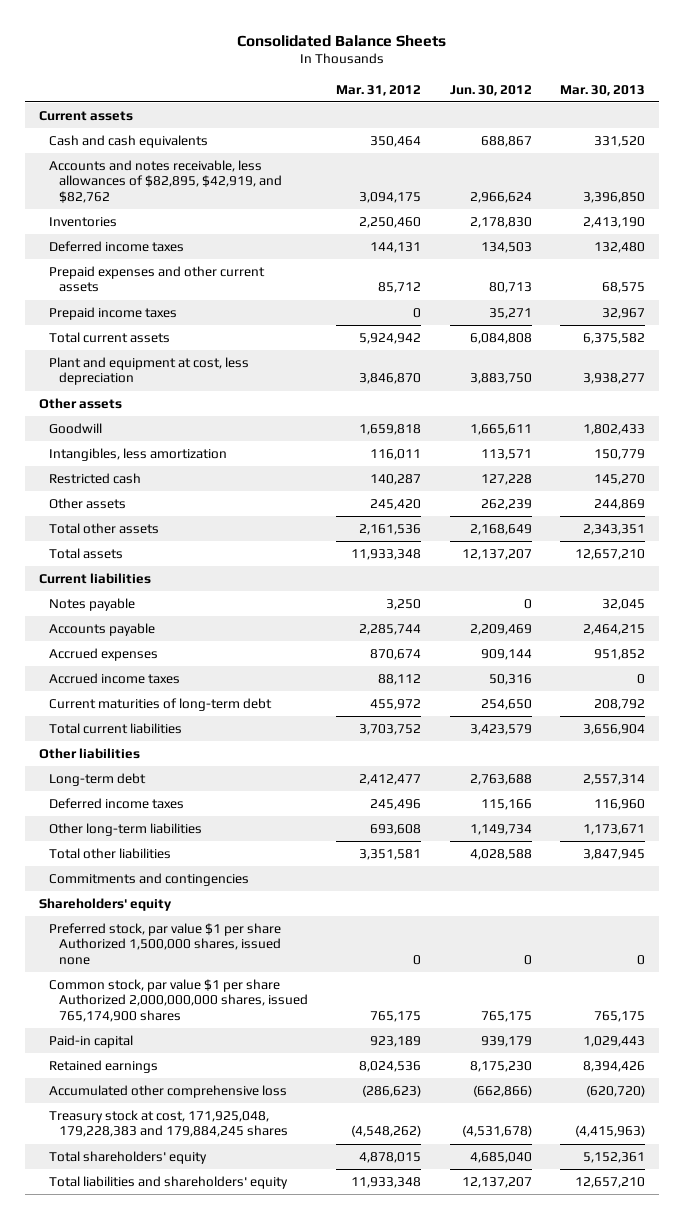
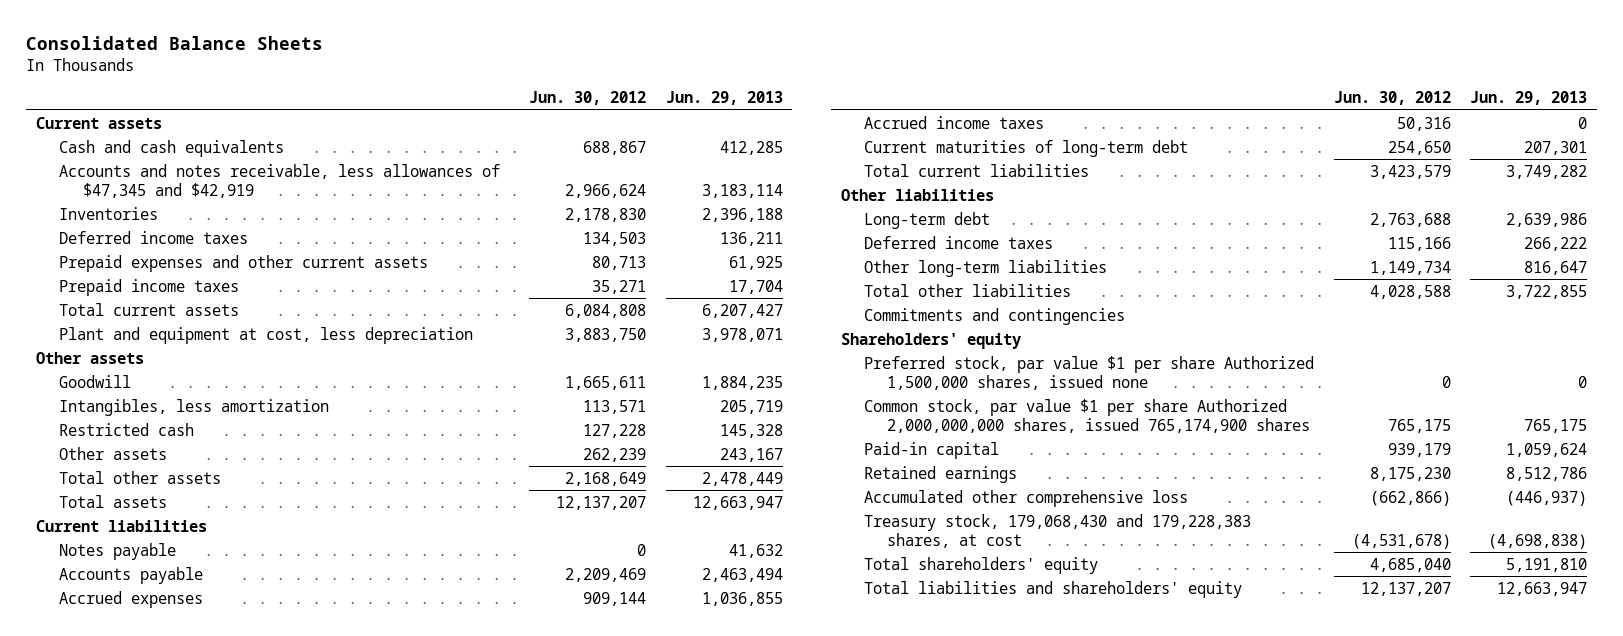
[336,84,422,96] Mar. 31, 2012 -> none
[559,84,645,96] Mar. 30, 2013 -> none
none -> [665,91,783,106] Jun. 29, 2013
[49,159,283,203] Accounts and notes receivable, less allowances of $82,895, $42,919, and $82,762 -> [59,163,501,198] Accounts and notes receivable, less allowances of $47,345 and $42,919
[49,1109,289,1138] Treasury stock at cost, 171,925,048, 179,228,383 and 179,884,245 shares -> [863,513,1251,548] Treasury stock, 179,068,430 and 179,228,383 shares, at cost

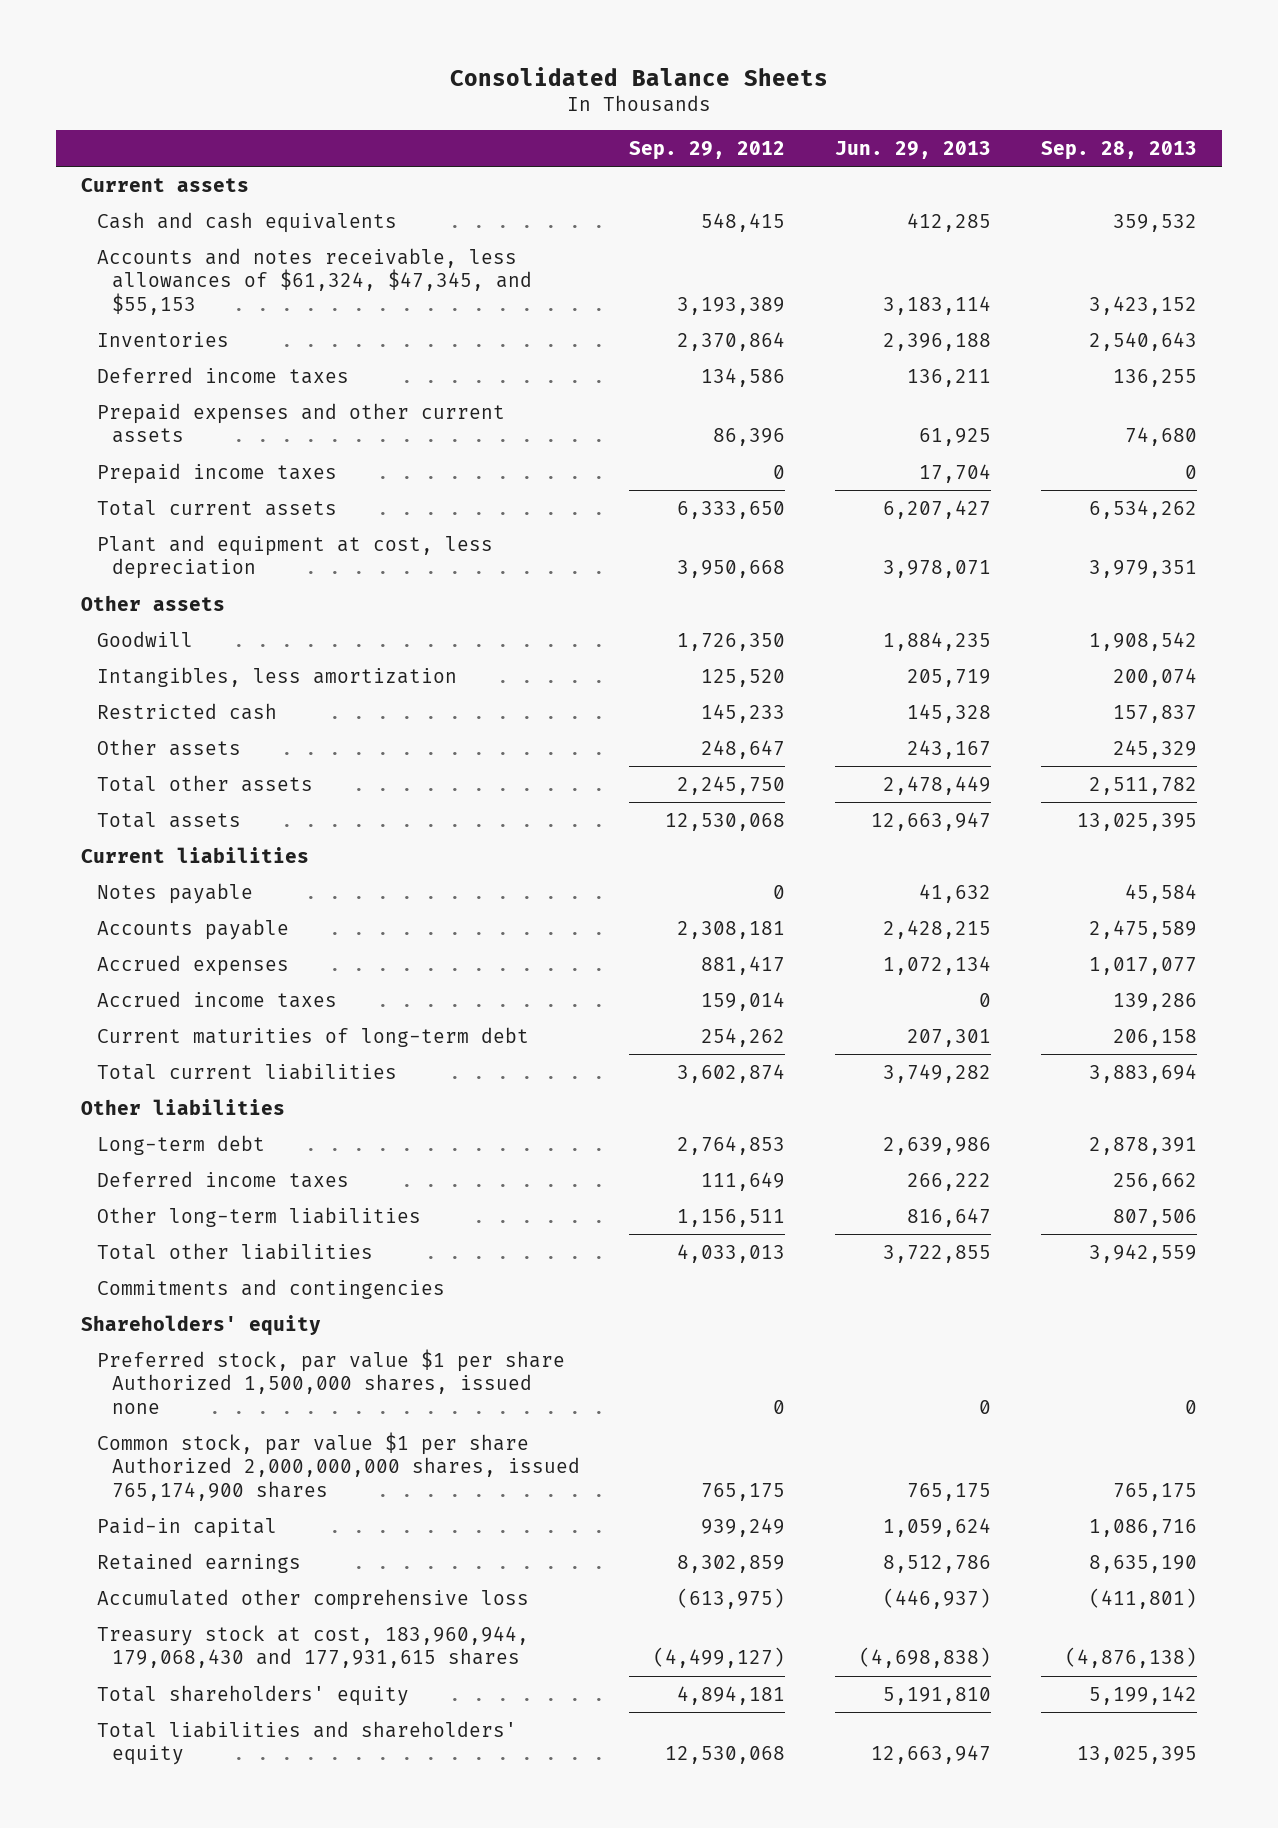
[529,91,647,106] Jun. 30, 2012 -> none
none -> [629,140,786,160] Sep. 29, 2012
none -> [1040,140,1197,160] Sep. 28, 2013
[59,163,501,198] Accounts and notes receivable, less allowances of $47,345 and $42,919 -> [96,247,532,315] Accounts and notes receivable, less allowances of $61,324, $47,345, and $55,153
[701,567,783,582] 2,463,494 -> [883,919,992,939] 2,428,215
[701,591,783,606] 1,036,855 -> [883,955,992,975] 1,072,134
[863,513,1251,548] Treasury stock, 179,068,430 and 179,228,383 shares, at cost -> [96,1624,529,1669] Treasury stock at cost, 183,960,944, 179,068,430 and 177,931,615 shares

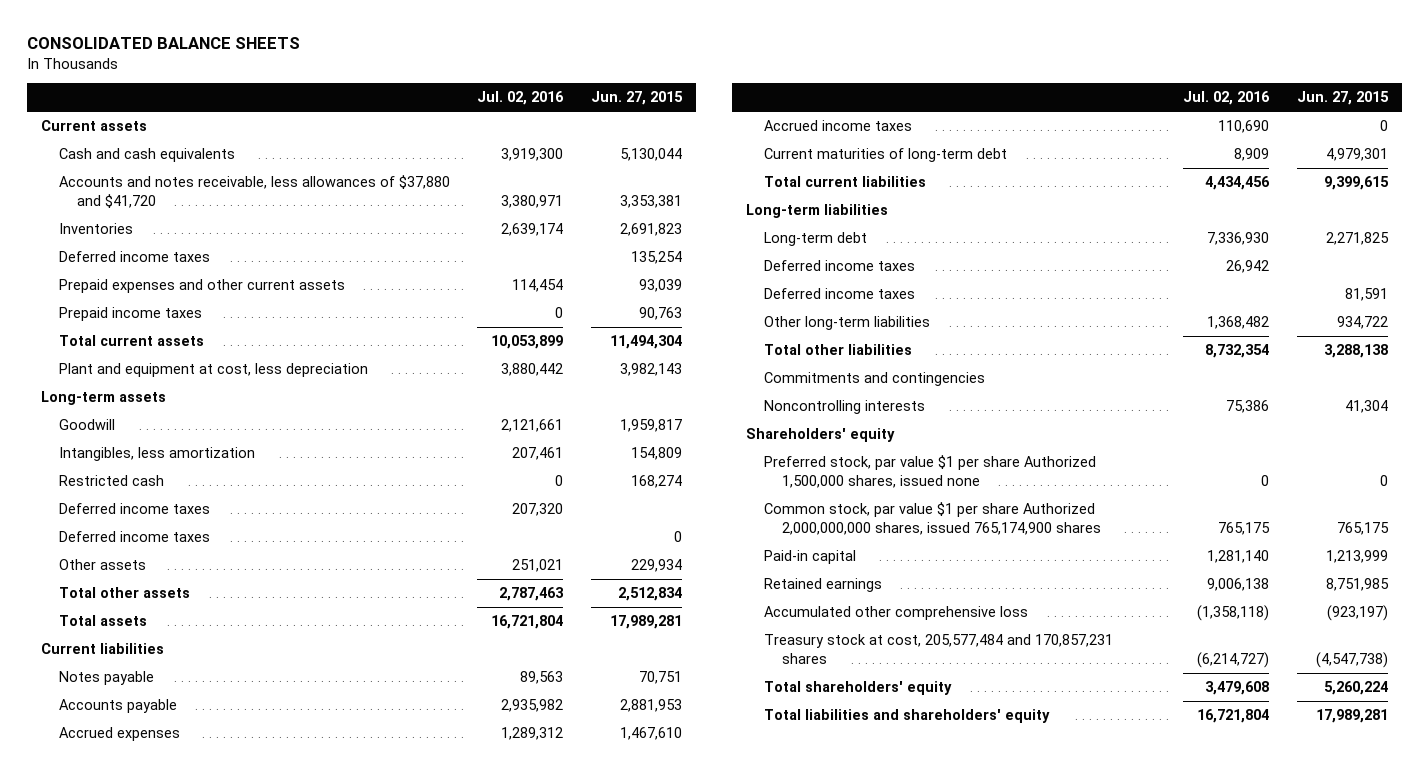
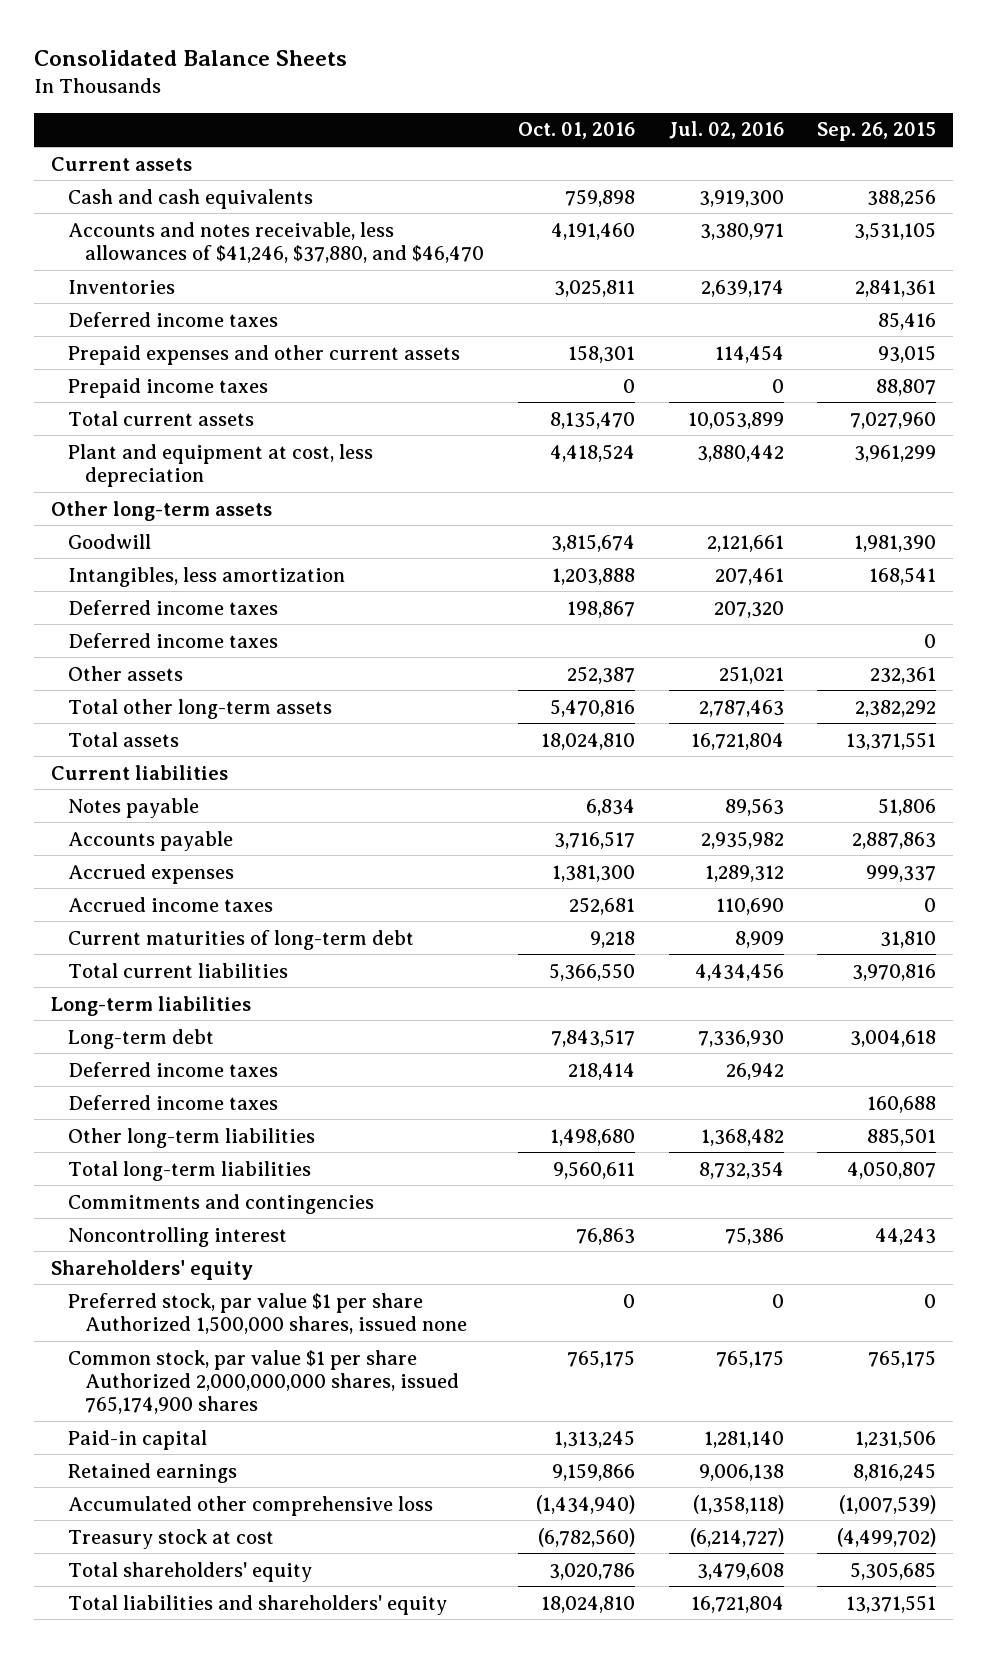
[26,37,300,50] CONSOLIDATED BALANCE SHEETS -> [34,49,348,66] Consolidated Balance Sheets
[591,91,684,106] Jun. 27, 2015 -> none
none -> [517,122,635,140] Oct. 01, 2016
none -> [817,122,937,142] Sep. 26, 2015
[58,175,450,208] Accounts and notes receivable, less allowances of $37,880 and $41,720 -> [68,221,485,263] Accounts and notes receivable, less allowances of $41,246, $37,880, and $46,470
[40,391,166,406] Long-term assets -> [51,500,273,521] Other long-term assets
[58,475,164,487] Restricted cash -> none
[58,587,190,599] Total other assets -> [68,698,333,719] Total other long-term assets
[764,344,913,356] Total other liabilities -> [68,1160,312,1181] Total long-term liabilities
[764,400,926,415] Noncontrolling interests -> [68,1226,288,1247] Noncontrolling interest
[764,634,1114,664] Treasury stock at cost, 205,577,484 and 170,857,231 shares -> [68,1528,275,1549] Treasury stock at cost

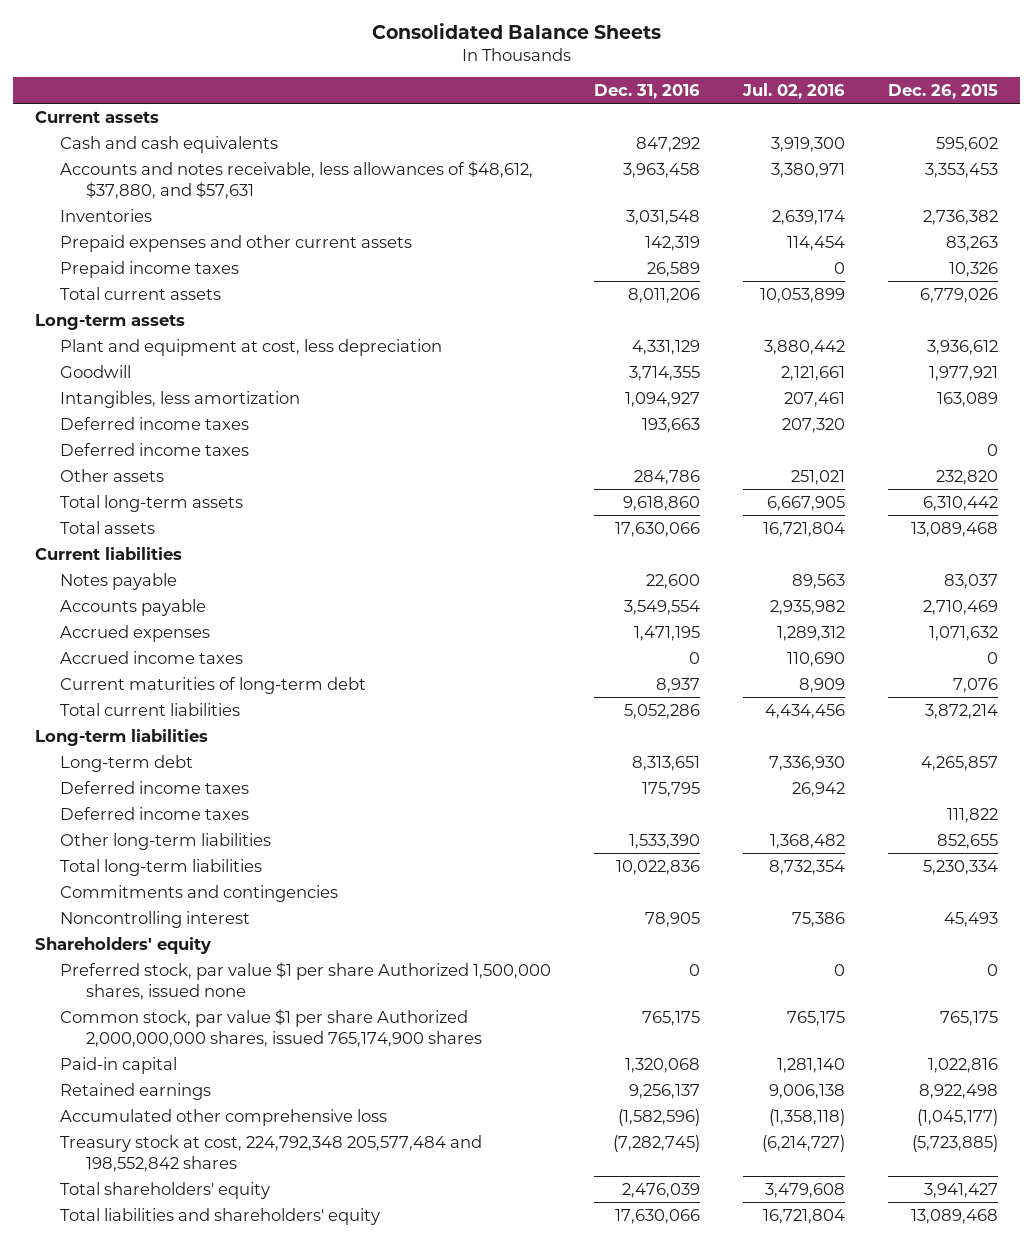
[517,122,635,140] Oct. 01, 2016 -> none
[817,122,937,142] Sep. 26, 2015 -> none
none -> [594,83,701,99] Dec. 31, 2016
none -> [888,83,999,99] Dec. 26, 2015
[68,221,485,263] Accounts and notes receivable, less allowances of $41,246, $37,880, and $46,470 -> [60,160,534,200] Accounts and notes receivable, less allowances of $48,612, $37,880, and $57,631
[68,311,279,327] Deferred income taxes -> none
none -> [34,313,185,330] Long-term assets
[51,500,273,521] Other long-term assets -> none
[68,698,333,719] Total other long-term assets -> [60,494,244,512] Total long-term assets
[698,699,784,717] 2,787,463 -> [767,495,846,511] 6,667,905
[68,1528,275,1549] Treasury stock at cost -> [60,1134,483,1173] Treasury stock at cost, 224,792,348 205,577,484 and 198,552,842 shares

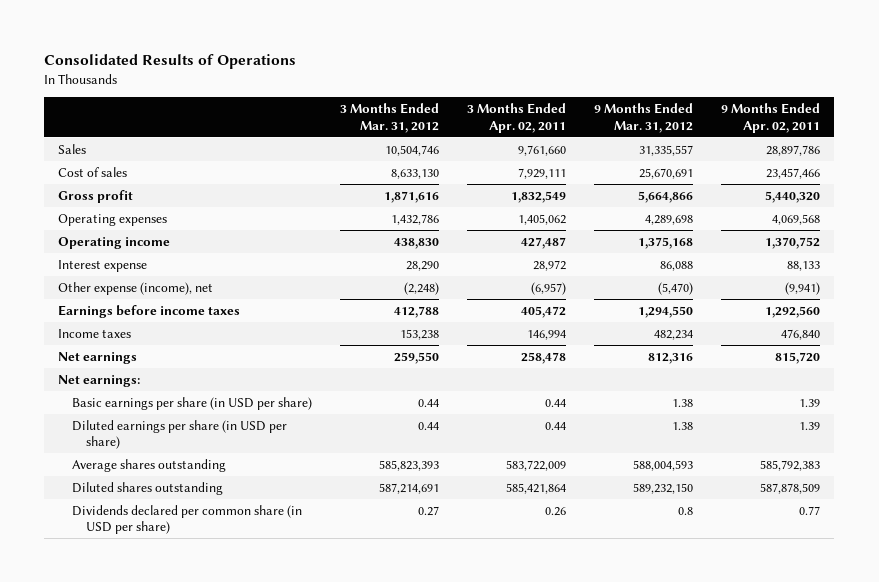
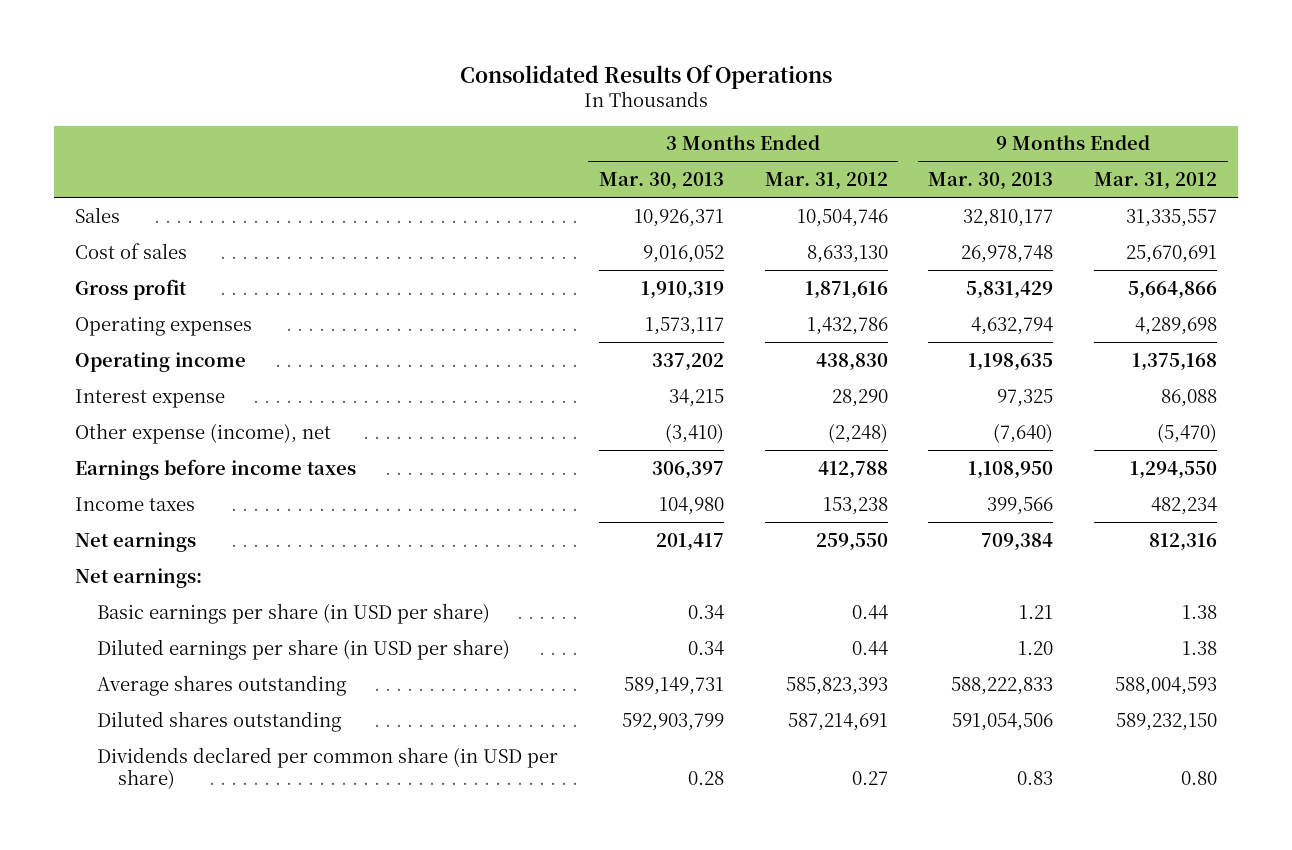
[44,54,297,70] Consolidated Results of Operations -> [460,64,833,89] Consolidated Results Of Operations
[467,103,567,133] 3 Months Ended Apr. 02, 2011 -> none
[721,103,821,133] 9 Months Ended Apr. 02, 2011 -> none
none -> [598,171,724,190] Mar. 30, 2013
none -> [928,171,1054,190] Mar. 30, 2013
[678,506,694,515] 0.8 -> [1181,770,1218,785] 0.80

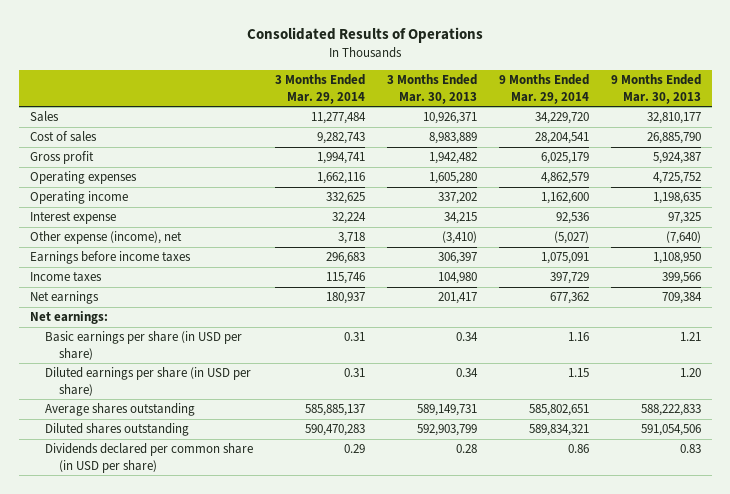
[460,64,833,89] Consolidated Results Of Operations -> [247,26,484,43] Consolidated Results of Operations
[764,171,888,190] Mar. 31, 2012 -> none
[1094,171,1218,190] Mar. 31, 2012 -> none
none -> [274,74,365,104] 3 Months Ended Mar. 29, 2014
none -> [498,74,589,104] 9 Months Ended Mar. 29, 2014
[642,244,724,263] 9,016,052 -> [428,132,477,145] 8,983,889
[961,244,1054,263] 26,978,748 -> [646,132,701,145] 26,885,790
[640,280,724,299] 1,910,319 -> [428,152,477,165] 1,942,482
[966,280,1054,299] 5,831,429 -> [652,152,701,165] 5,924,387
[644,316,724,335] 1,573,117 -> [428,172,477,185] 1,605,280
[971,316,1054,335] 4,632,794 -> [652,172,701,185] 4,725,752

